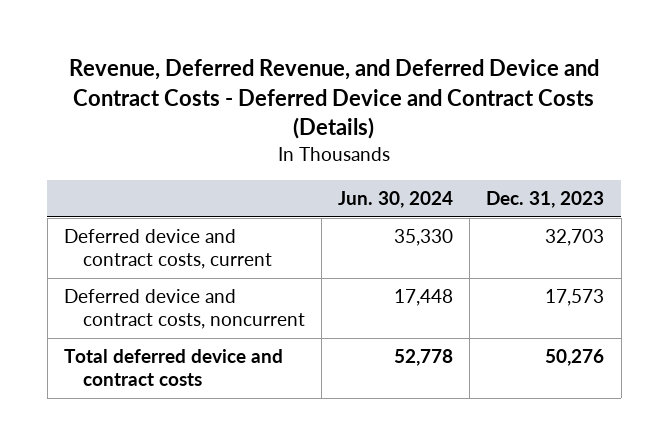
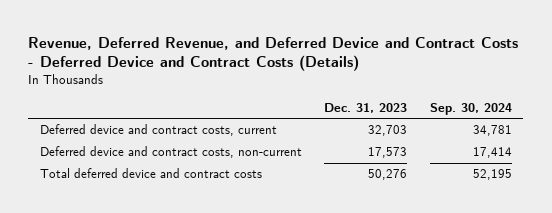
[338,191,454,209] Jun. 30, 2024 -> none
none -> [429,102,512,115] Sep. 30, 2024
[63,289,305,329] Deferred device and contract costs, noncurrent -> [39,146,302,159] Deferred device and contract costs, non-current

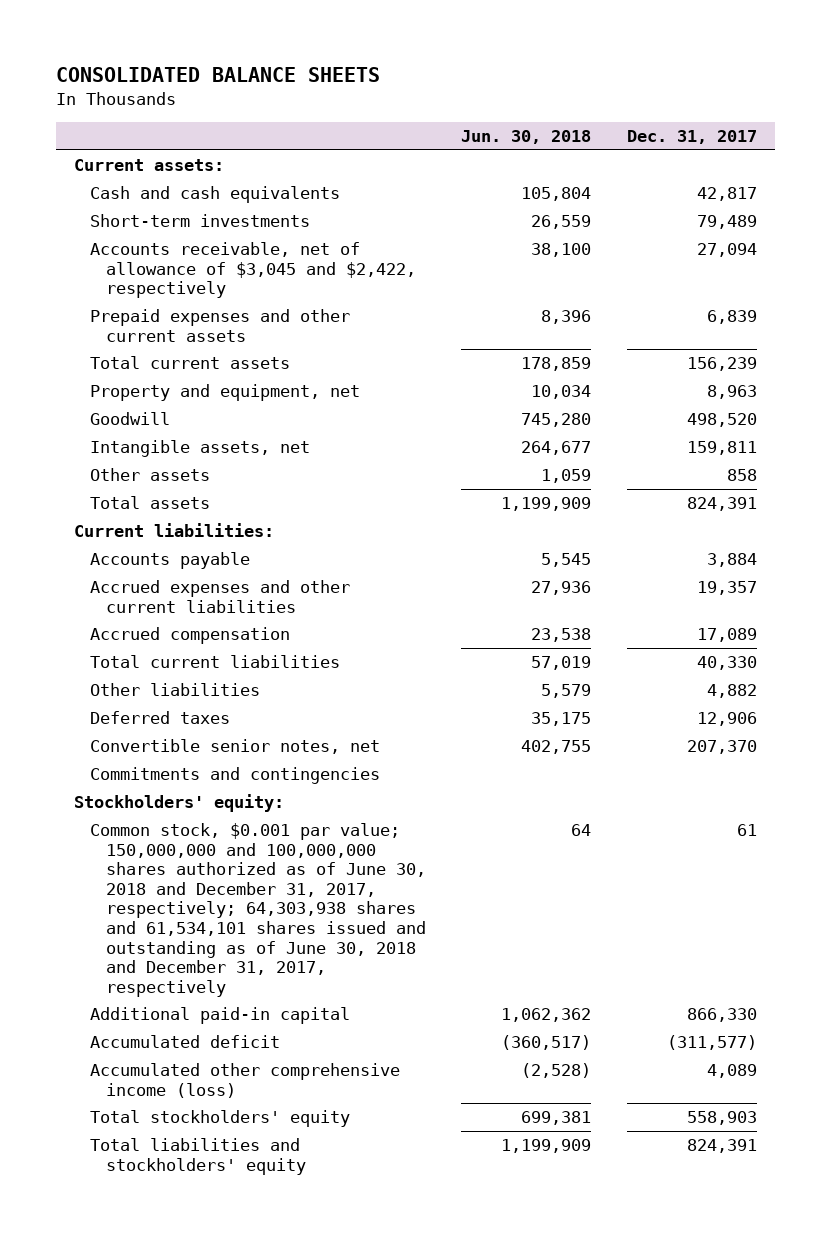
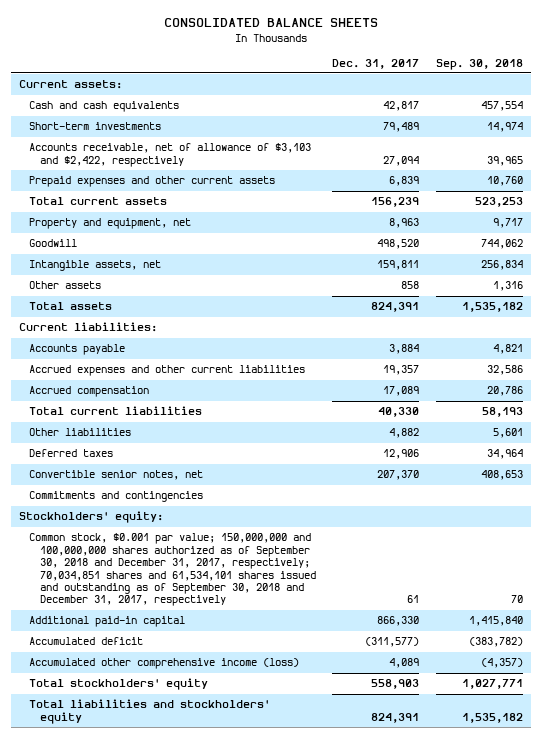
[461,130,592,145] Jun. 30, 2018 -> none
none -> [436,58,524,70] Sep. 30, 2018
[89,241,417,299] Accounts receivable, net of allowance of $3,045 and $2,422, respectively -> [29,143,312,167] Accounts receivable, net of allowance of $3,103 and $2,422, respectively
[89,822,427,997] Common stock, $0.001 par value; 150,000,000 and 100,000,000 shares authorized as of June 30, 2018 and December 31, 2017, respectively; 64,303,938 shares and 61,534,101 shares issued and outstanding as of June 30, 2018 and December 31, 2017, respectively -> [29,533,316,607] Common stock, $0.001 par value; 150,000,000 and 100,000,000 shares authorized as of September 30, 2018 and December 31, 2017, respectively; 70,034,851 shares and 61,534,101 shares issued and outstanding as of September 30, 2018 and December 31, 2017, respectively

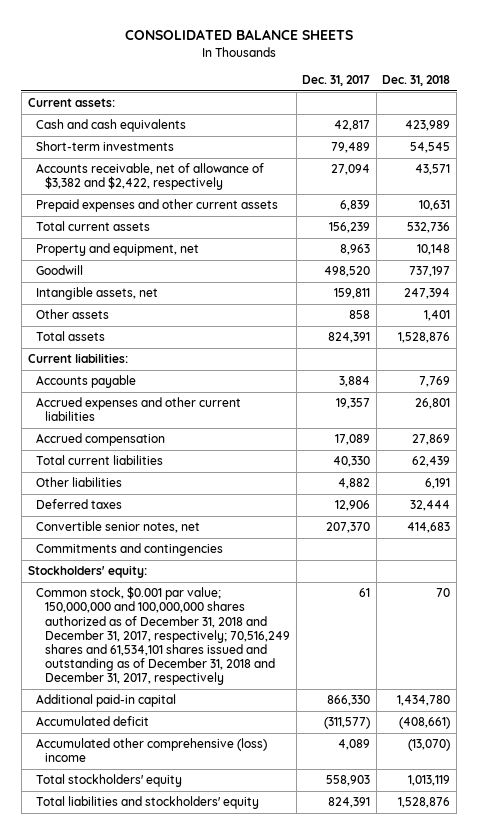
[436,58,524,70] Sep. 30, 2018 -> none
none -> [382,74,451,86] Dec. 31, 2018
[29,143,312,167] Accounts receivable, net of allowance of $3,103 and $2,422, respectively -> [36,163,265,191] Accounts receivable, net of allowance of $3,382 and $2,422, respectively
[29,533,316,607] Common stock, $0.001 par value; 150,000,000 and 100,000,000 shares authorized as of September 30, 2018 and December 31, 2017, respectively; 70,034,851 shares and 61,534,101 shares issued and outstanding as of September 30, 2018 and December 31, 2017, respectively -> [36,586,290,686] Common stock, $0.001 par value; 150,000,000 and 100,000,000 shares authorized as of December 31, 2018 and December 31, 2017, respectively; 70,516,249 shares and 61,534,101 shares issued and outstanding as of December 31, 2018 and December 31, 2017, respectively
[29,658,300,670] Accumulated other comprehensive income (loss) -> [36,738,268,763] Accumulated other comprehensive (loss) income

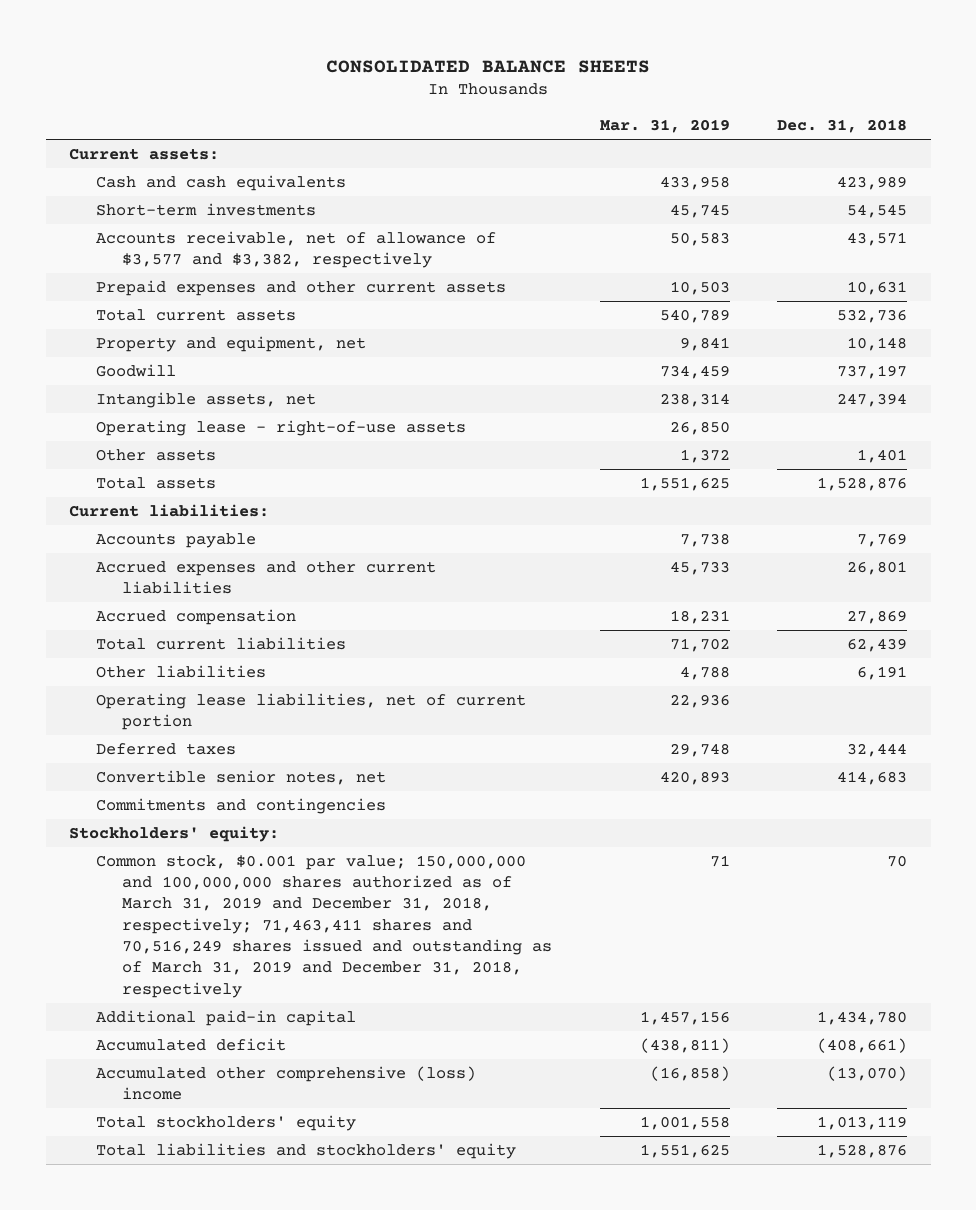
[302,74,371,86] Dec. 31, 2017 -> none
none -> [599,119,730,134] Mar. 31, 2019
[36,163,265,191] Accounts receivable, net of allowance of $3,382 and $2,422, respectively -> [95,230,496,269] Accounts receivable, net of allowance of $3,577 and $3,382, respectively
none -> [95,419,466,436] Operating lease - right-of-use assets
none -> [95,692,526,731] Operating lease liabilities, net of current portion
[36,586,290,686] Common stock, $0.001 par value; 150,000,000 and 100,000,000 shares authorized as of December 31, 2018 and December 31, 2017, respectively; 70,516,249 shares and 61,534,101 shares issued and outstanding as of December 31, 2018 and December 31, 2017, respectively -> [95,854,553,998] Common stock, $0.001 par value; 150,000,000 and 100,000,000 shares authorized as of March 31, 2019 and December 31, 2018, respectively; 71,463,411 shares and 70,516,249 shares issued and outstanding as of March 31, 2019 and December 31, 2018, respectively

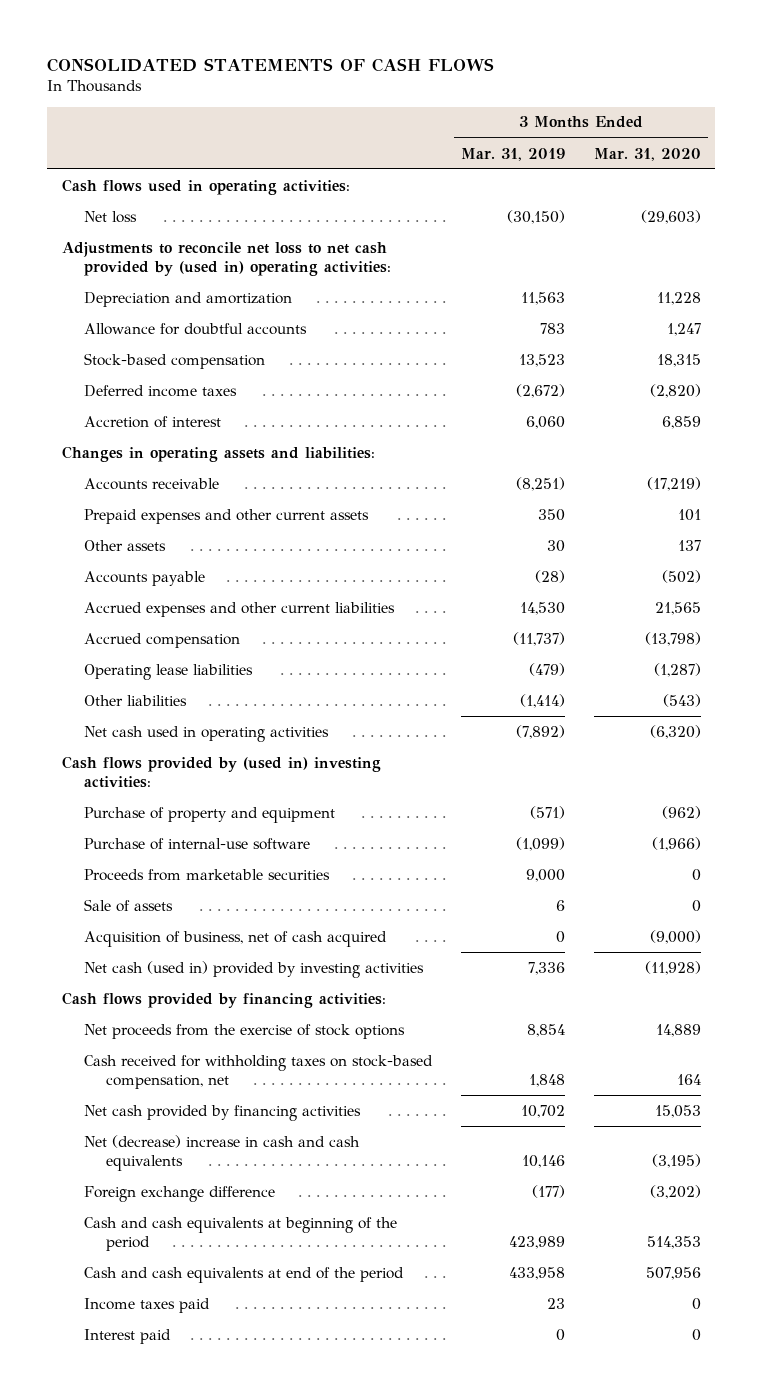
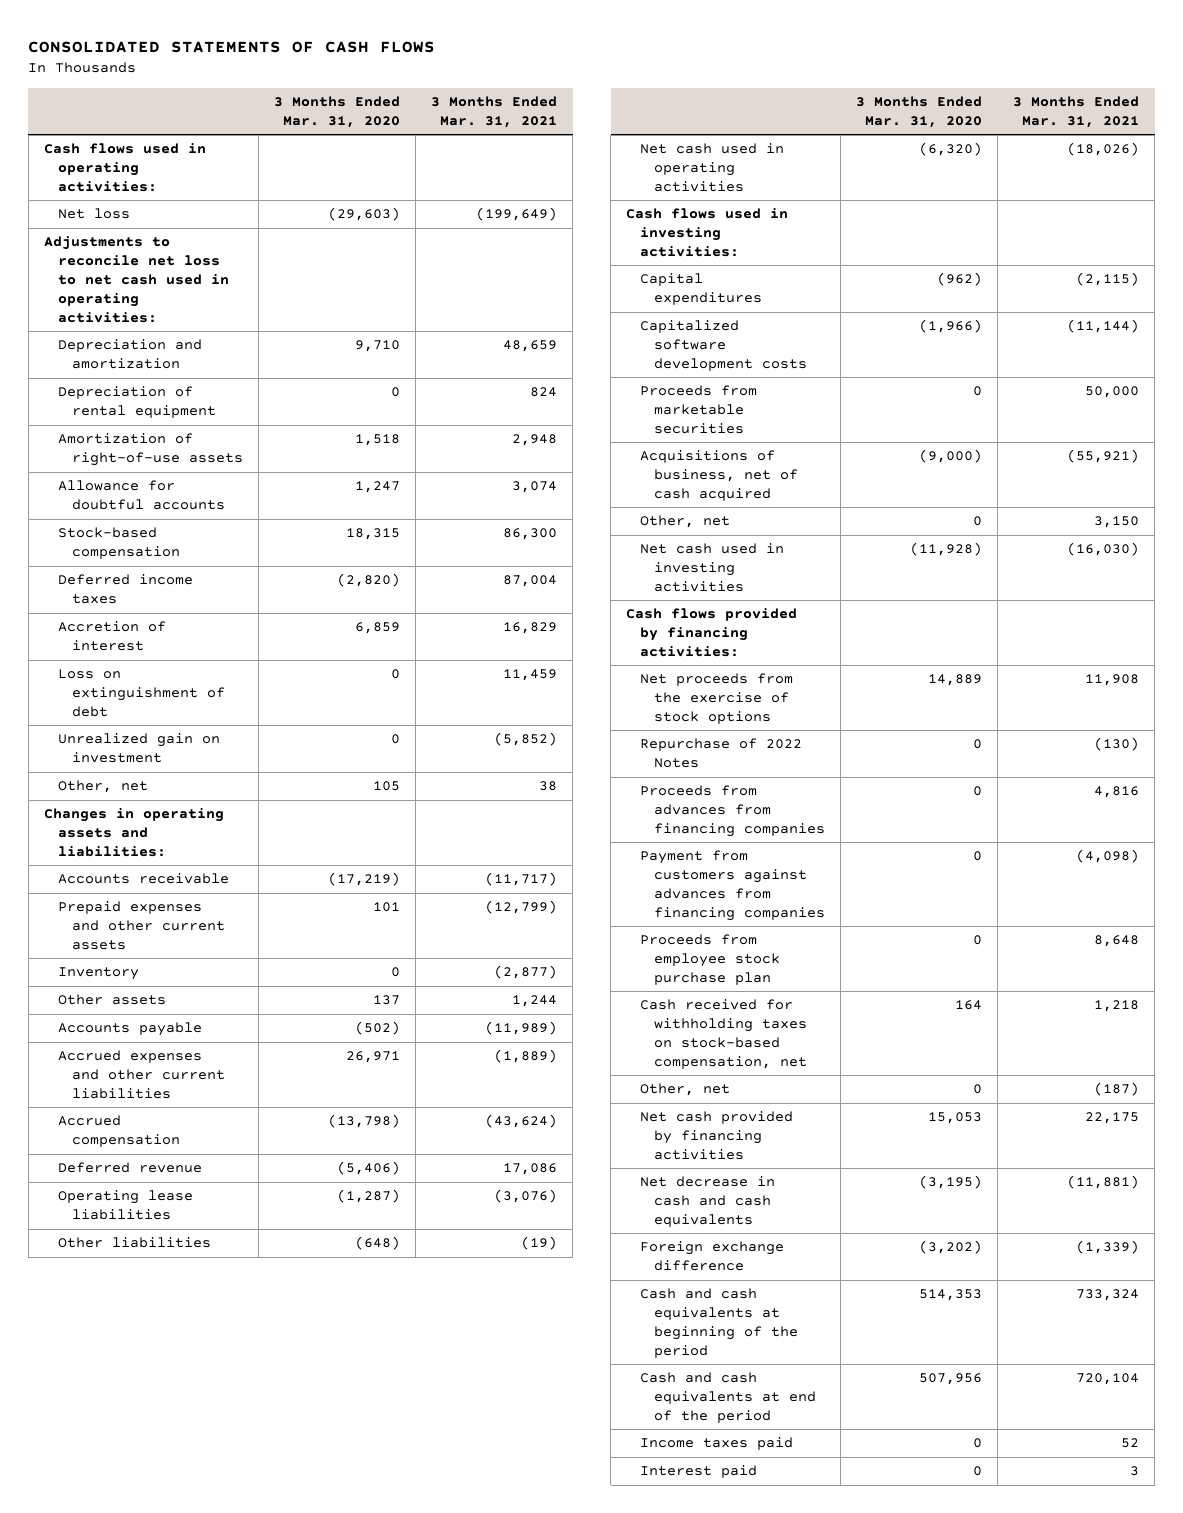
[460,147,565,161] Mar. 31, 2019 -> none
none -> [431,95,558,128] 3 Months Ended Mar. 31, 2021
[61,241,391,276] Adjustments to reconcile net loss to net cash provided by (used in) operating activities: -> [43,236,229,323] Adjustments to reconcile net loss to net cash used in operating activities:
[656,291,701,305] 11,228 -> [354,340,400,353] 9,710
none -> [57,386,216,419] Depreciation of rental equipment
none -> [57,433,243,467] Amortization of right-of-use assets
none -> [57,669,225,717] Loss on extinguishment of debt
none -> [57,733,220,764] Unrealized gain on investment
none -> [57,780,148,794] Other, net
none -> [57,967,139,981] Inventory
[654,601,701,615] 21,565 -> [345,1051,400,1064] 26,971
none -> [57,1162,202,1174] Deferred revenue
[662,693,701,707] (543) -> [354,1236,400,1251] (648)
[61,755,381,788] Cash flows provided by (used in) investing activities: -> [626,208,789,257] Cash flows used in investing activities:
[83,806,335,823] Purchase of property and equipment -> [640,273,763,306] Capital expenditures
[83,837,310,850] Purchase of internal-use software -> [640,320,808,371] Capitalized software development costs
[83,898,173,912] Sale of assets -> none
[83,930,387,947] Acquisition of business, net of cash acquired -> [640,450,799,501] Acquisitions of business, net of cash acquired
none -> [640,515,731,529] Other, net
[83,960,424,978] Net cash (used in) provided by investing activities -> [640,543,785,592] Net cash used in investing activities
none -> [640,738,803,769] Repurchase of 2022 Notes
none -> [640,785,826,837] Proceeds from advances from financing companies
none -> [640,850,826,921] Payment from customers against advances from financing companies
none -> [640,934,781,985] Proceeds from employee stock purchase plan
none -> [640,1083,731,1097] Other, net
[83,1134,360,1171] Net (decrease) increase in cash and cash equivalents -> [640,1176,776,1227] Net decrease in cash and cash equivalents

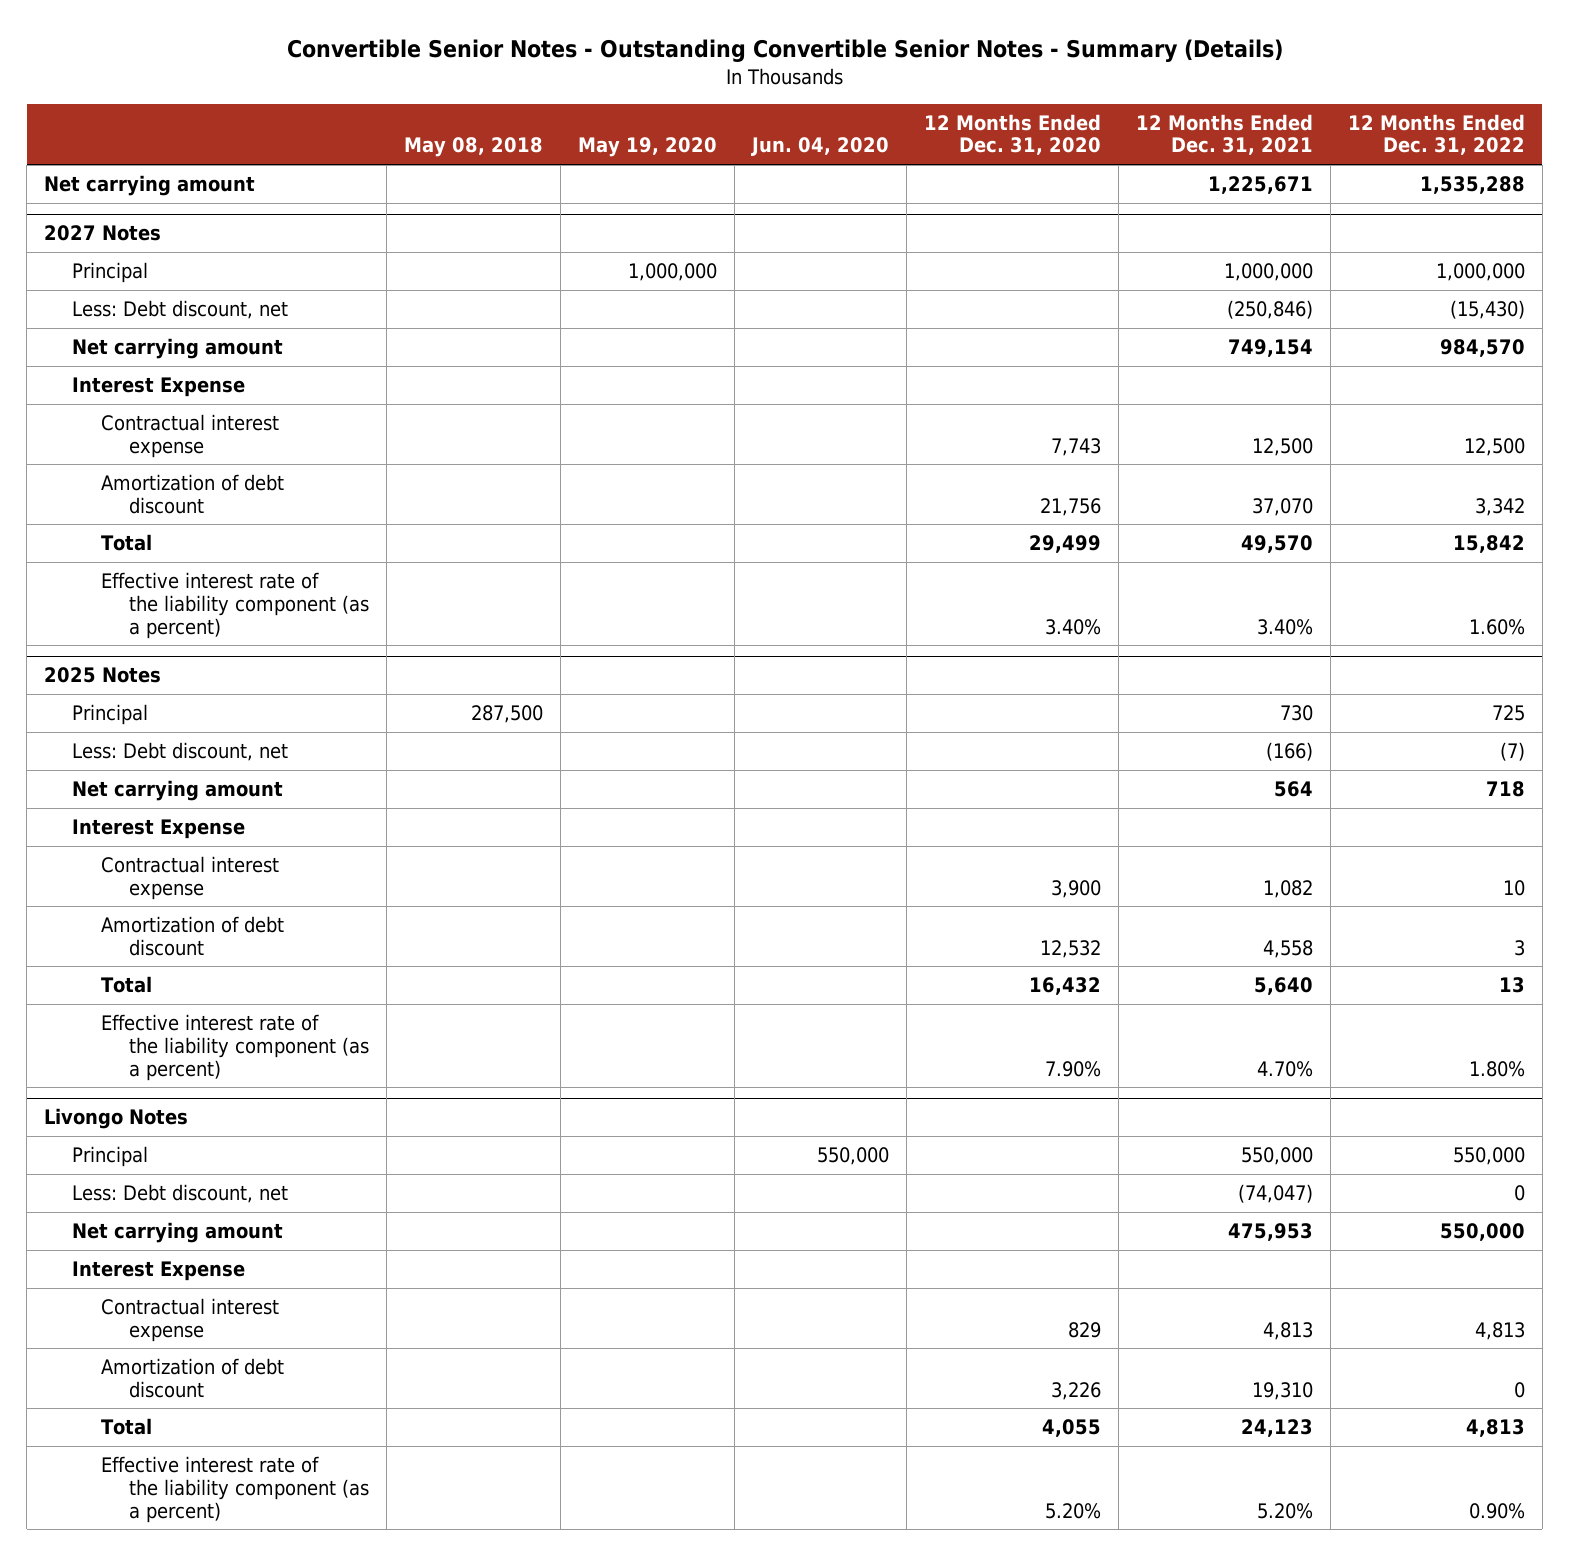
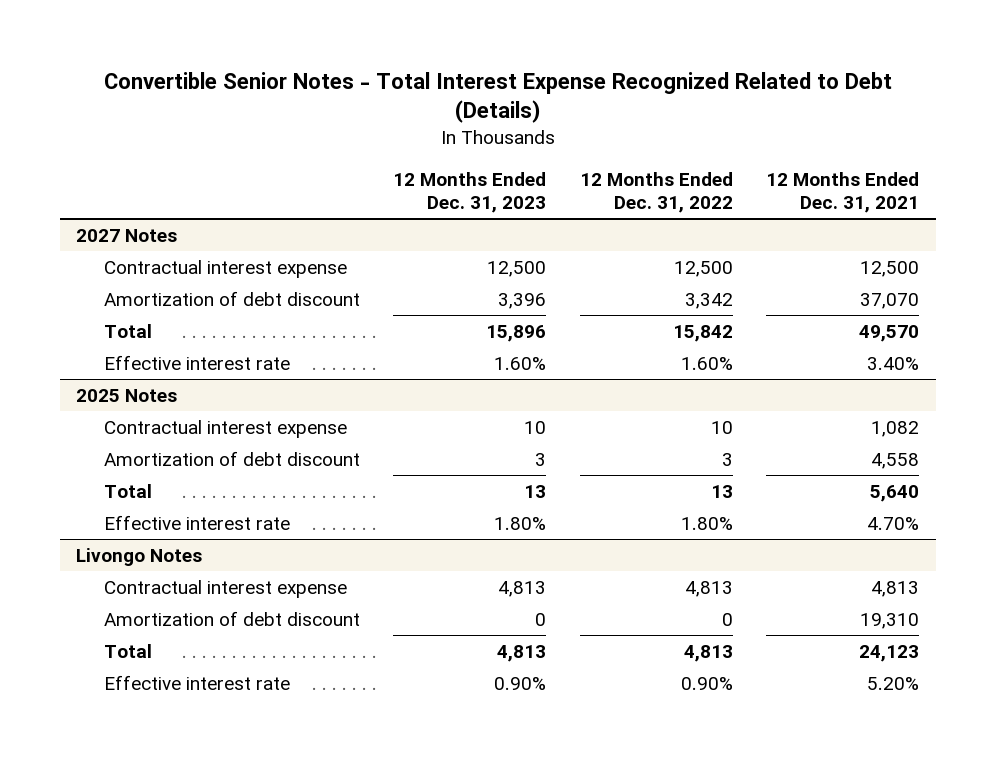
[286,39,1283,63] Convertible Senior Notes - Outstanding Convertible Senior Notes - Summary (Details) -> [103,72,892,124] Convertible Senior Notes - Total Interest Expense Recognized Related to Debt (Details)
[404,137,544,158] May 08, 2018 -> none
[578,137,718,158] May 19, 2020 -> none
[751,137,890,157] Jun. 04, 2020 -> none
[924,113,1102,156] 12 Months Ended Dec. 31, 2020 -> none
none -> [393,171,547,213] 12 Months Ended Dec. 31, 2023
[44,174,256,196] Net carrying amount -> none
[72,261,149,283] Principal -> none
[72,299,289,319] Less: Debt discount, net -> none
[72,337,284,359] Net carrying amount -> none
[72,376,246,397] Interest Expense -> none
[100,571,370,639] Effective interest rate of the liability component (as a percent) -> [104,354,291,370] Effective interest rate
[72,703,149,725] Principal -> none
[72,741,289,761] Less: Debt discount, net -> none
[72,779,284,801] Net carrying amount -> none
[72,818,246,839] Interest Expense -> none
[100,1013,370,1081] Effective interest rate of the liability component (as a percent) -> [104,514,291,530] Effective interest rate
[72,1145,149,1167] Principal -> none
[72,1183,289,1203] Less: Debt discount, net -> none
[72,1221,284,1243] Net carrying amount -> none
[72,1260,246,1281] Interest Expense -> none
[100,1455,370,1523] Effective interest rate of the liability component (as a percent) -> [104,674,291,690] Effective interest rate

